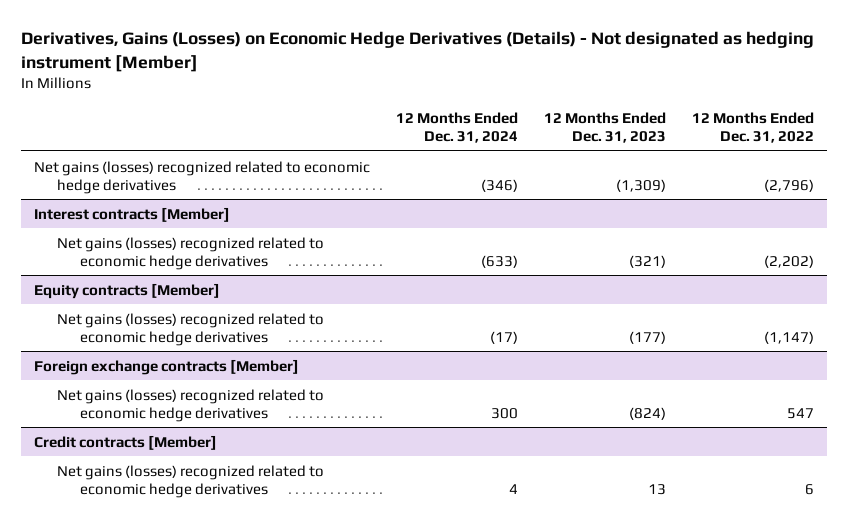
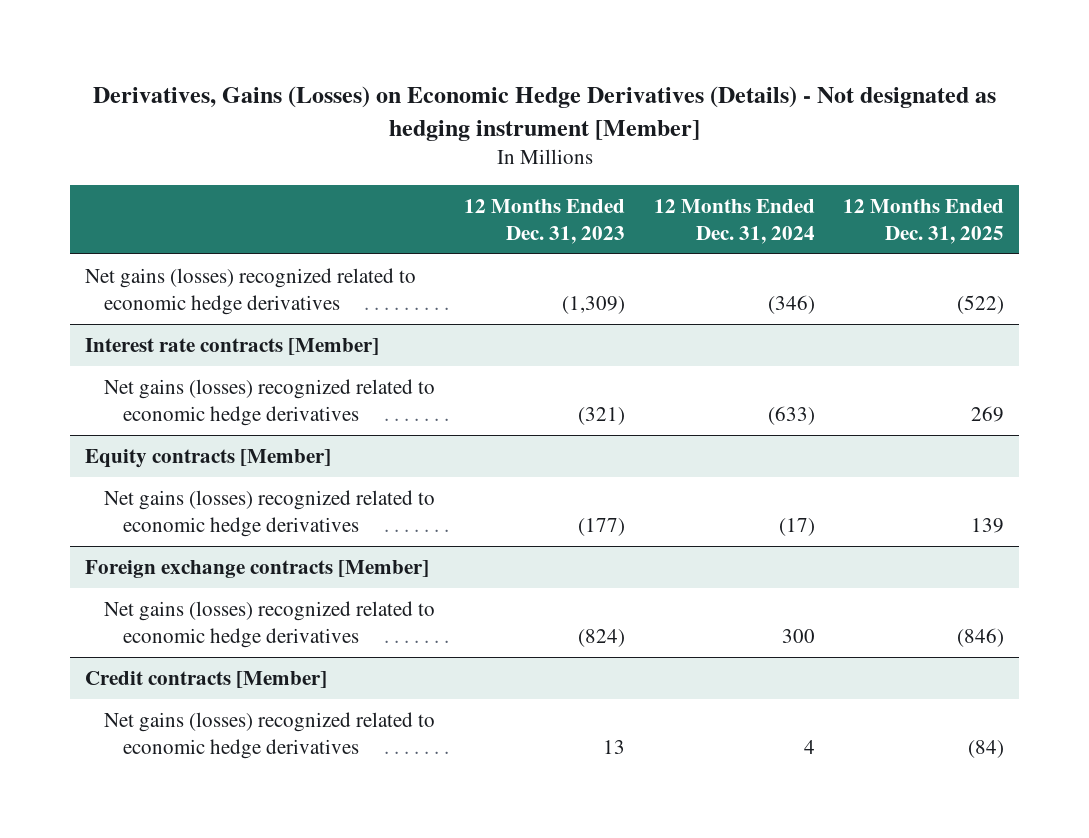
[692,112,815,144] 12 Months Ended Dec. 31, 2022 -> none
none -> [843,199,1005,244] 12 Months Ended Dec. 31, 2025
[33,206,230,222] Interest contracts [Member] -> [84,338,379,356] Interest rate contracts [Member]

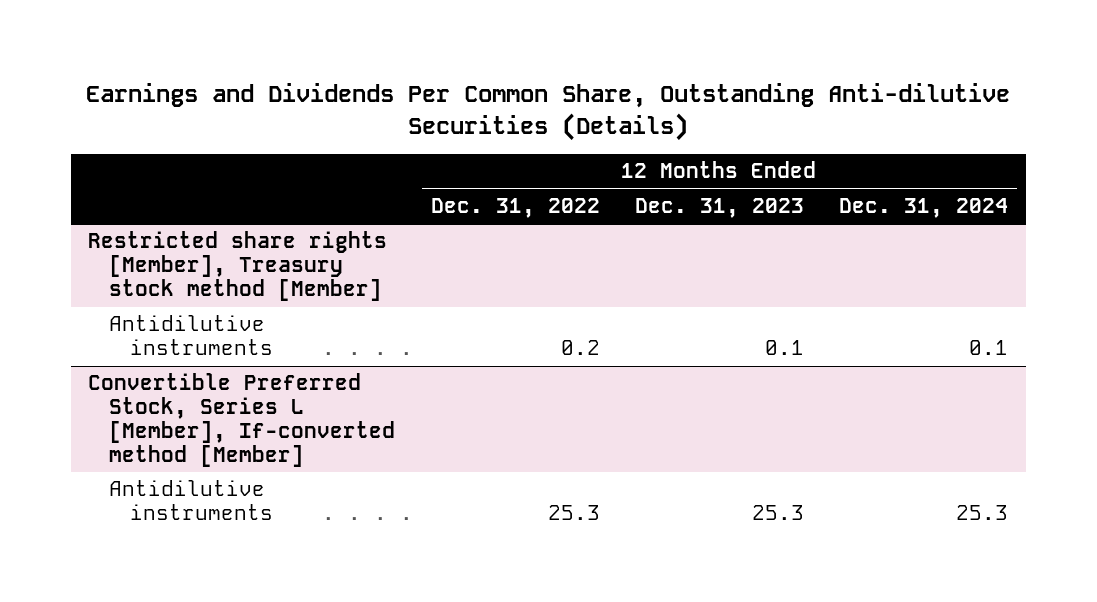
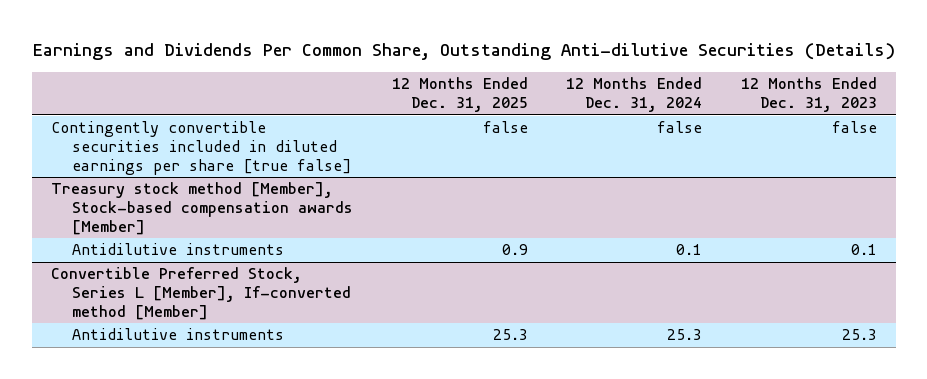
[430,197,600,218] Dec. 31, 2022 -> none
none -> [391,77,528,113] 12 Months Ended Dec. 31, 2025
[88,231,388,302] Restricted share rights [Member], Treasury stock method [Member] -> none
none -> [50,121,352,175] Contingently convertible securities included in diluted earnings per share [true false]
none -> [50,182,354,235] Treasury stock method [Member], Stock-based compensation awards [Member]

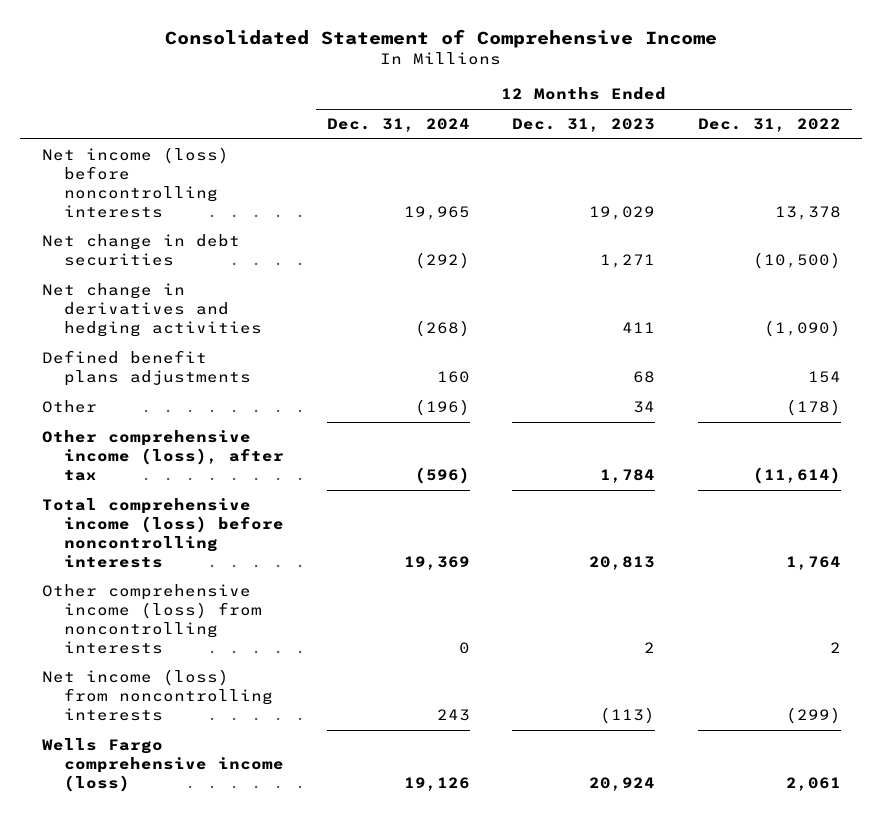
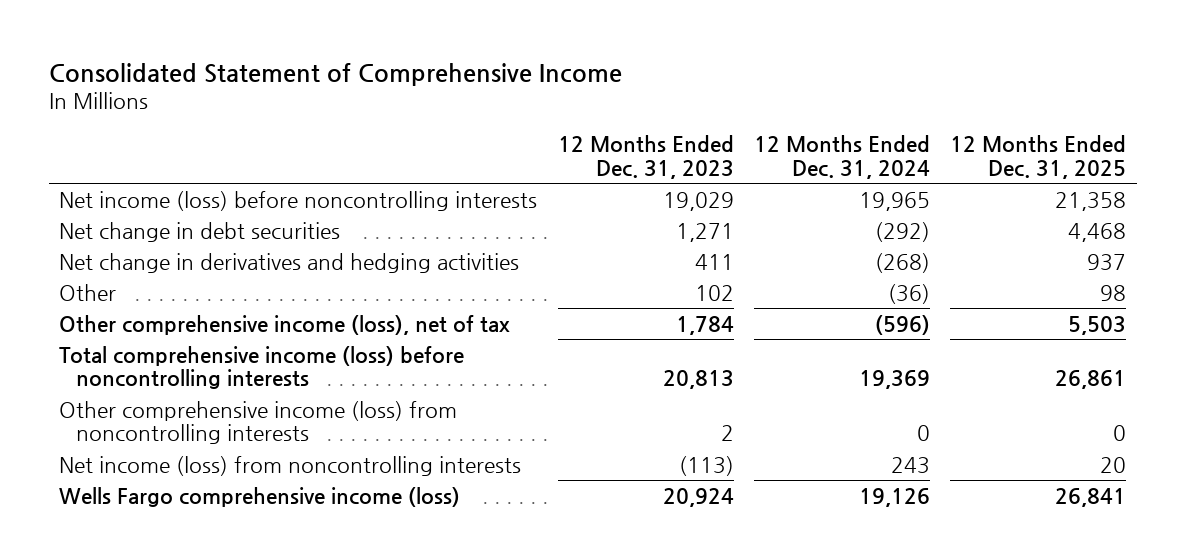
[697,118,841,133] Dec. 31, 2022 -> none
none -> [950,134,1127,179] 12 Months Ended Dec. 31, 2025
[41,350,252,387] Defined benefit plans adjustments -> none
[414,399,470,417] (196) -> [888,283,931,304] (36)
[633,401,656,414] 34 -> [694,284,734,301] 102
[41,430,285,481] Other comprehensive income (loss), after tax -> [59,314,511,335] Other comprehensive income (loss), net of tax

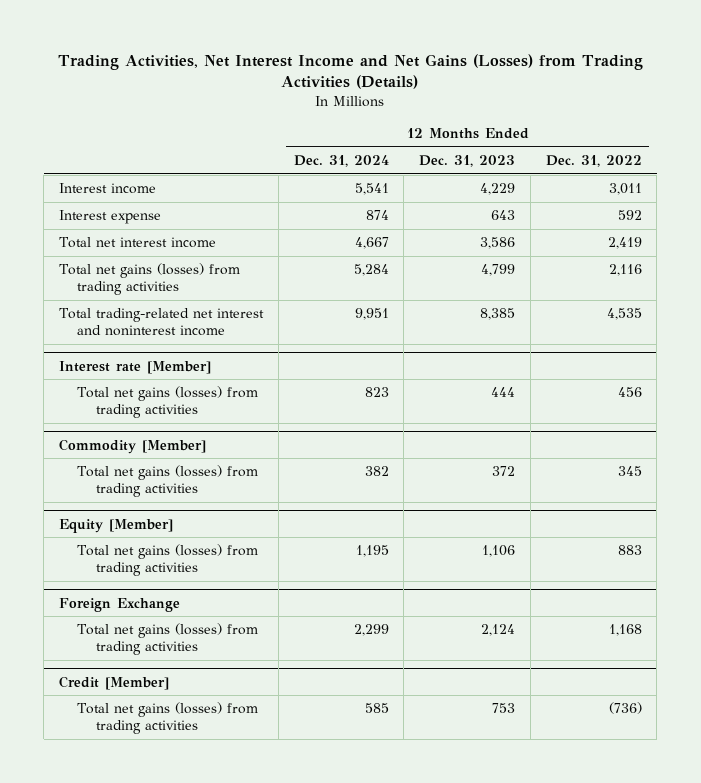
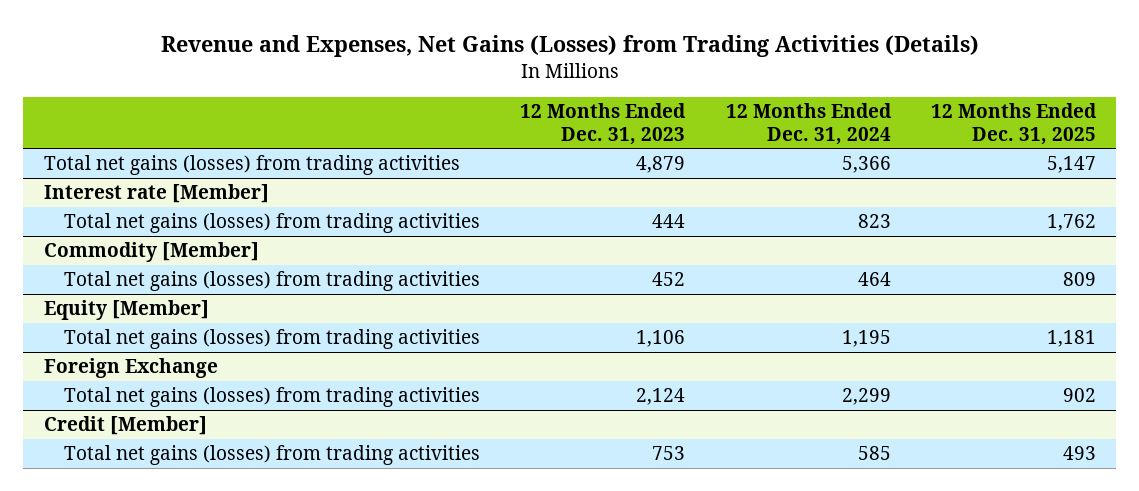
[58,53,644,90] Trading Activities, Net Interest Income and Net Gains (Losses) from Trading Activities (Details) -> [160,35,979,58] Revenue and Expenses, Net Gains (Losses) from Trading Activities (Details)
[545,155,642,168] Dec. 31, 2022 -> none
none -> [930,102,1097,145] 12 Months Ended Dec. 31, 2025
[59,183,157,195] Interest income -> none
[59,210,162,225] Interest expense -> none
[59,237,217,249] Total net interest income -> none
[59,308,265,337] Total trading-related net interest and noninterest income -> none
[353,264,389,277] 5,284 -> [841,156,891,174] 5,366
[481,264,516,277] 4,799 -> [636,156,686,174] 4,879
[364,466,389,477] 382 -> [857,272,891,287] 464
[492,466,516,477] 372 -> [652,272,686,287] 452

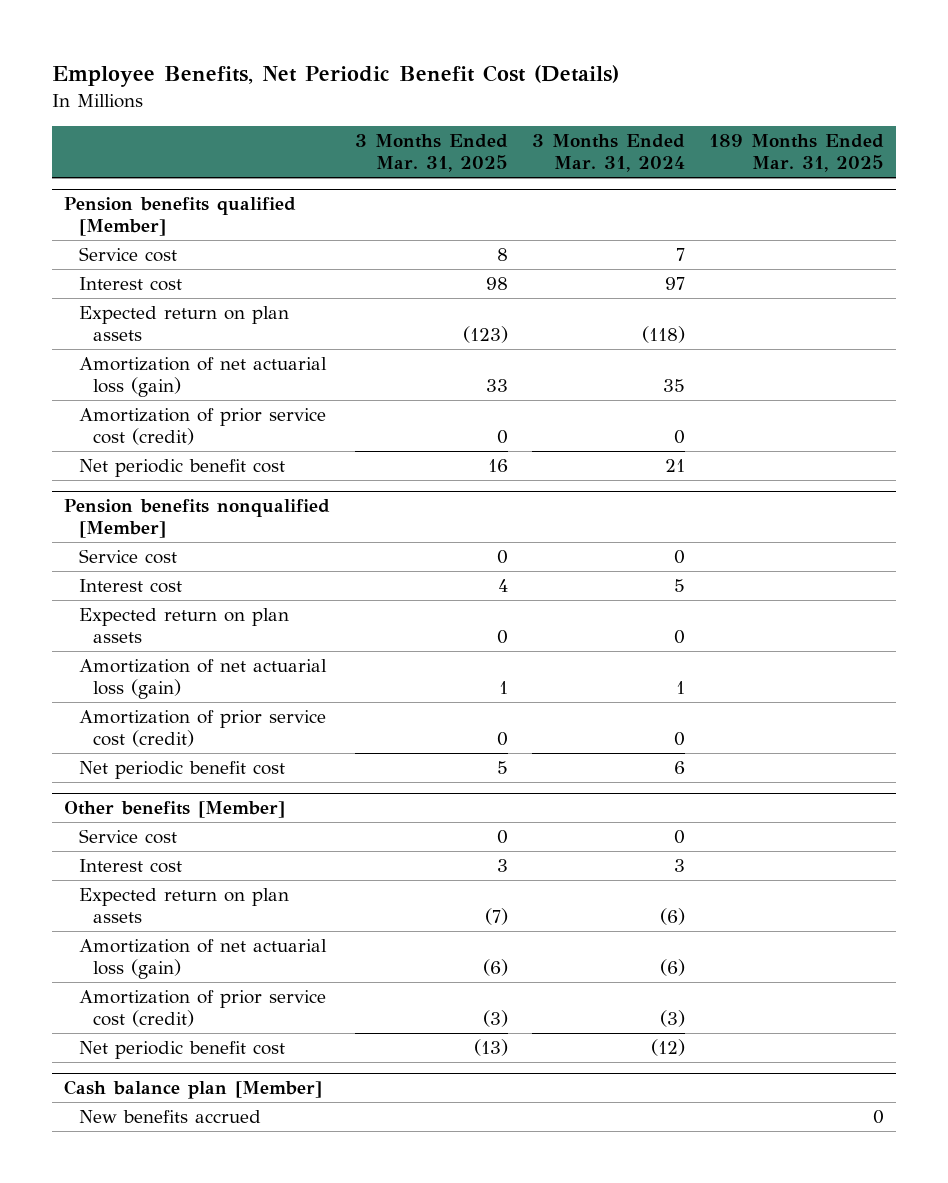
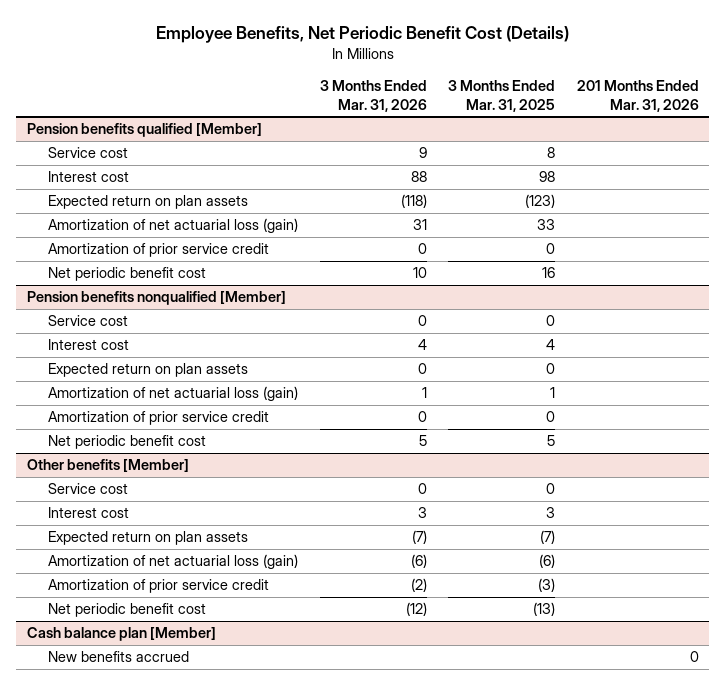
[531,134,685,173] 3 Months Ended Mar. 31, 2024 -> none
[709,134,885,173] 189 Months Ended Mar. 31, 2025 -> none
none -> [319,79,427,112] 3 Months Ended Mar. 31, 2026
none -> [576,79,699,112] 201 Months Ended Mar. 31, 2026
[78,408,326,446] Amortization of prior service cost (credit) -> [48,243,270,258] Amortization of prior service credit
[78,710,326,748] Amortization of prior service cost (credit) -> [48,411,270,426] Amortization of prior service credit
[78,990,326,1028] Amortization of prior service cost (credit) -> [48,579,270,594] Amortization of prior service credit

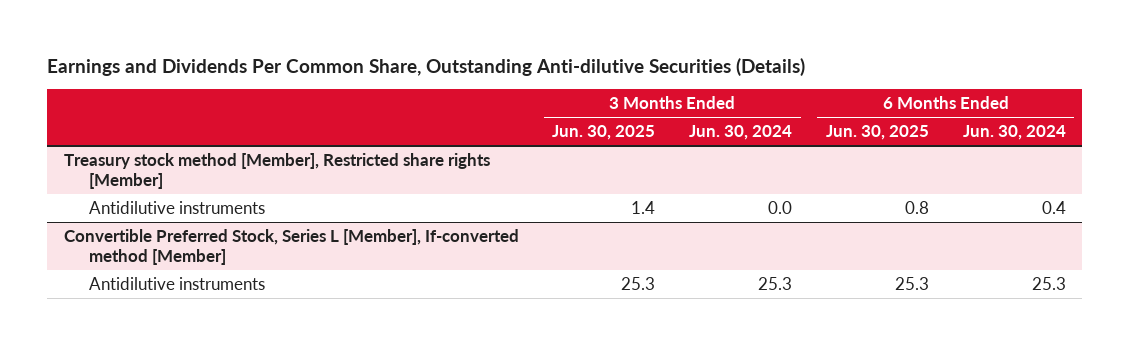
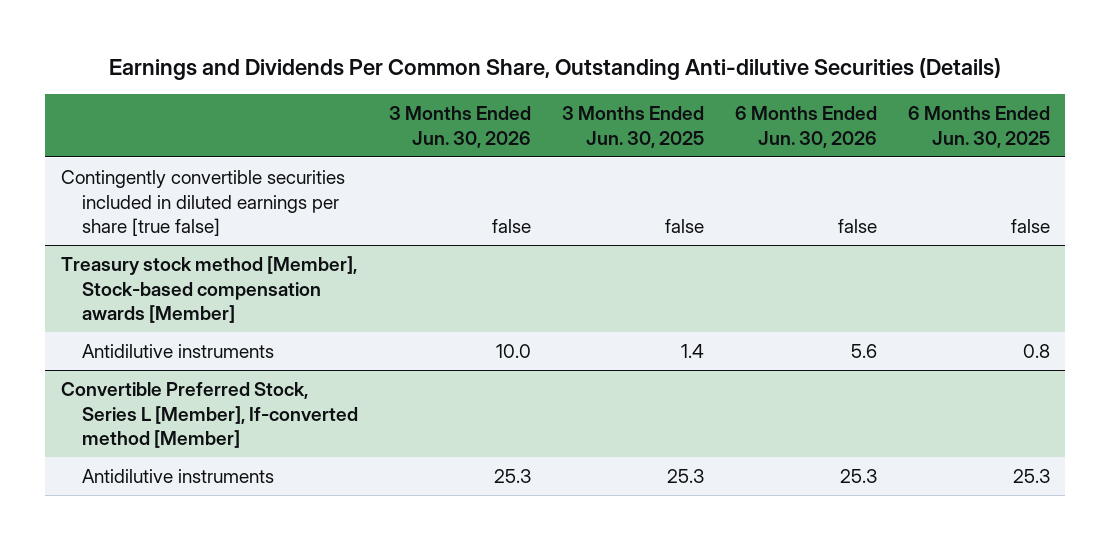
[689,124,793,140] Jun. 30, 2024 -> none
[962,124,1066,140] Jun. 30, 2024 -> none
none -> [389,106,532,148] 3 Months Ended Jun. 30, 2026
none -> [734,106,877,148] 6 Months Ended Jun. 30, 2026
[63,152,490,189] Treasury stock method [Member], Restricted share rights [Member] -> none
none -> [60,170,345,237] Contingently convertible securities included in diluted earnings per share [true false]
none -> [60,256,357,324] Treasury stock method [Member], Stock-based compensation awards [Member]

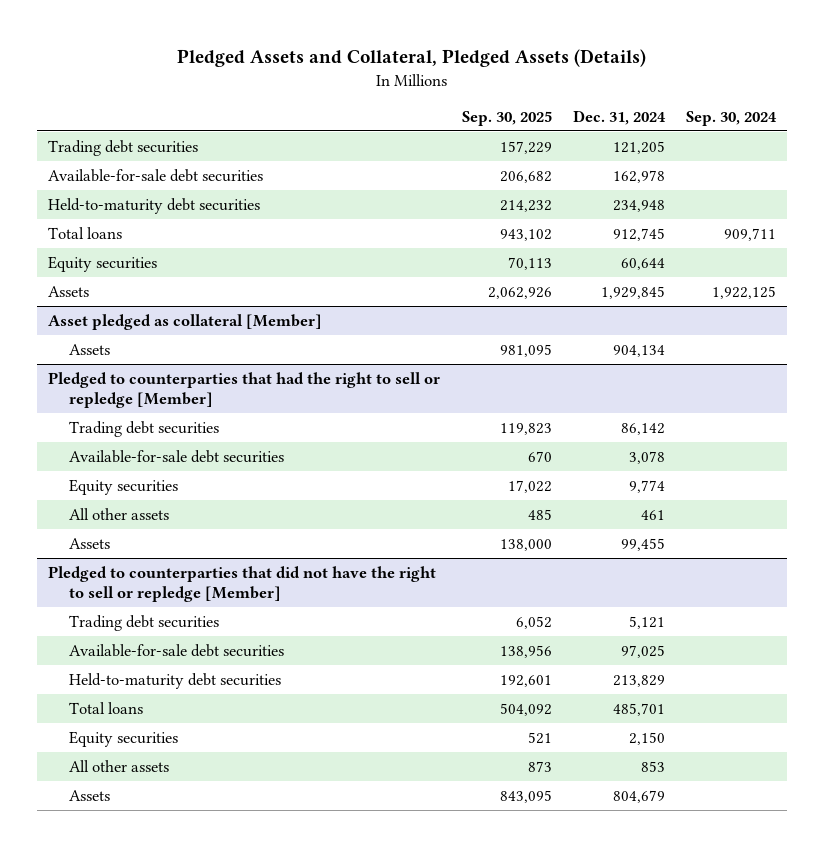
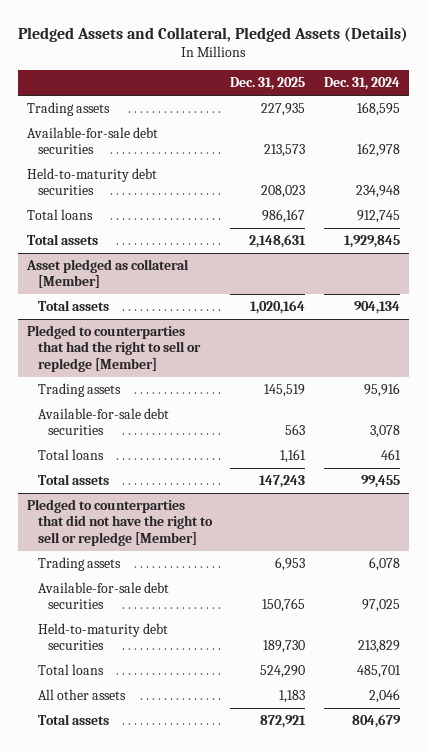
[461,110,552,126] Sep. 30, 2025 -> none
[686,110,778,126] Sep. 30, 2024 -> none
none -> [230,77,306,91] Dec. 31, 2025
[48,139,199,156] Trading debt securities -> none
none -> [27,101,111,116] Trading assets
[48,255,158,272] Equity securities -> none
[48,285,90,297] Assets -> [27,233,99,245] Total assets
[69,343,111,355] Assets -> [37,299,109,311] Total assets
[69,420,220,437] Trading debt securities -> none
none -> [37,382,121,397] Trading assets
[69,478,179,495] Equity securities -> none
[69,507,170,520] All other assets -> [37,448,104,460] Total loans
[69,537,111,549] Assets -> [37,473,109,485] Total assets
[69,614,220,631] Trading debt securities -> none
none -> [37,556,121,571] Trading assets
[69,730,179,747] Equity securities -> none
[640,760,665,772] 853 -> [368,688,400,703] 2,046
[69,789,111,801] Assets -> [37,713,109,725] Total assets

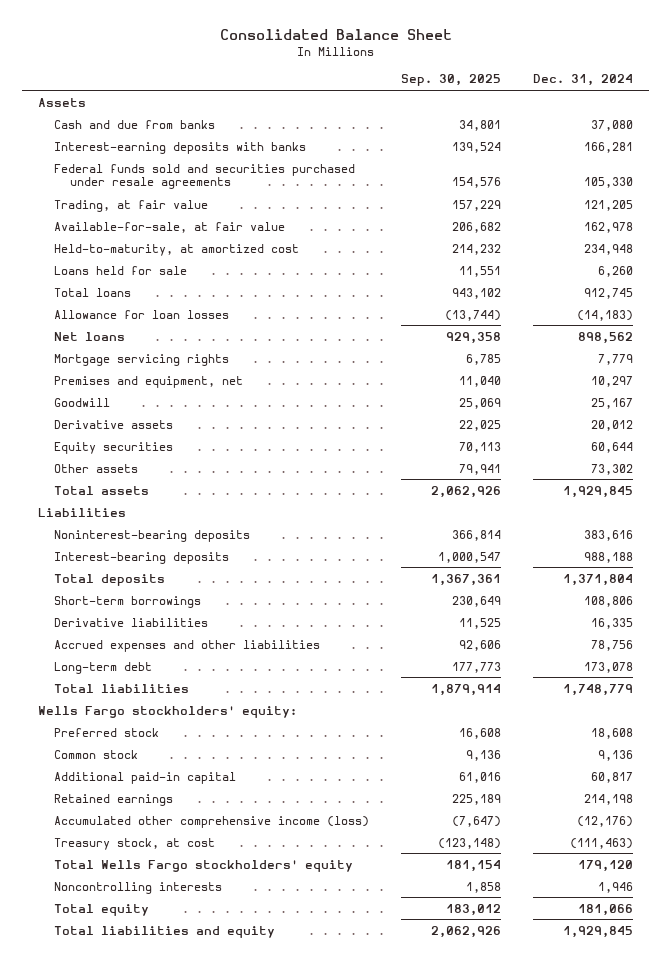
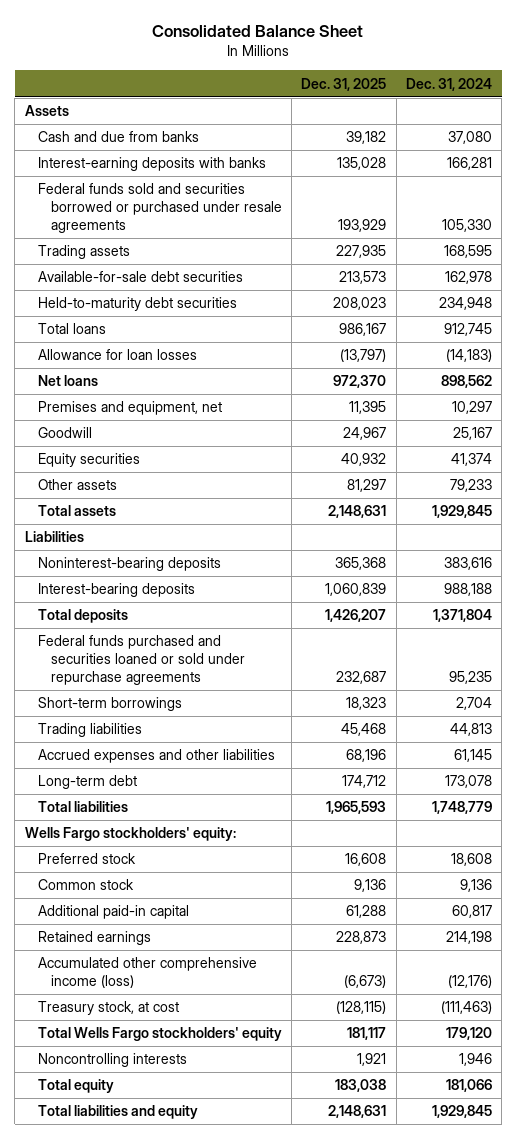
[401,74,502,87] Sep. 30, 2025 -> none
none -> [301,77,387,91] Dec. 31, 2025
[54,199,209,212] Trading, at fair value -> none
[54,265,188,275] Loans held for sale -> none
[54,163,356,190] Federal funds sold and securities purchased under resale agreements -> [37,183,283,233] Federal funds sold and securities borrowed or purchased under resale agreements
none -> [37,245,130,260] Trading assets
[54,221,286,233] Available-for-sale, at fair value -> [37,271,243,283] Available-for-sale debt securities
[54,243,300,256] Held-to-maturity, at amortized cost -> [37,297,237,312] Held-to-maturity debt securities
[54,353,230,366] Mortgage servicing rights -> none
[54,419,174,429] Derivative assets -> none
[591,441,634,453] 60,644 -> [450,453,492,467] 41,374
[591,463,634,475] 73,302 -> [449,479,492,493] 79,233
[54,617,209,627] Derivative liabilities -> none
none -> [37,635,246,685] Federal funds purchased and securities loaned or sold under repurchase agreements
[584,595,634,607] 108,806 -> [455,697,492,711] 2,704
none -> [37,723,142,738] Trading liabilities
[591,639,634,651] 78,756 -> [453,749,492,763] 61,145

